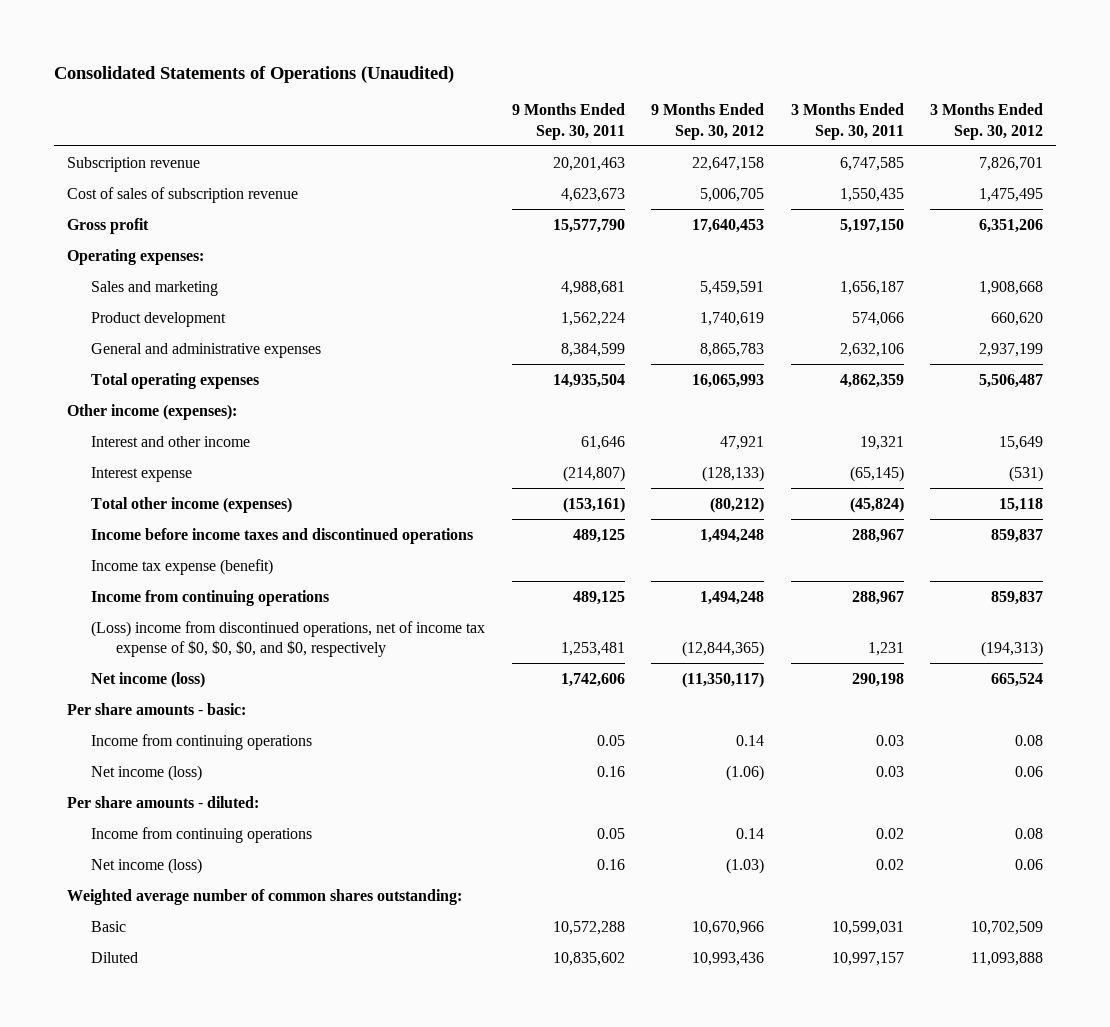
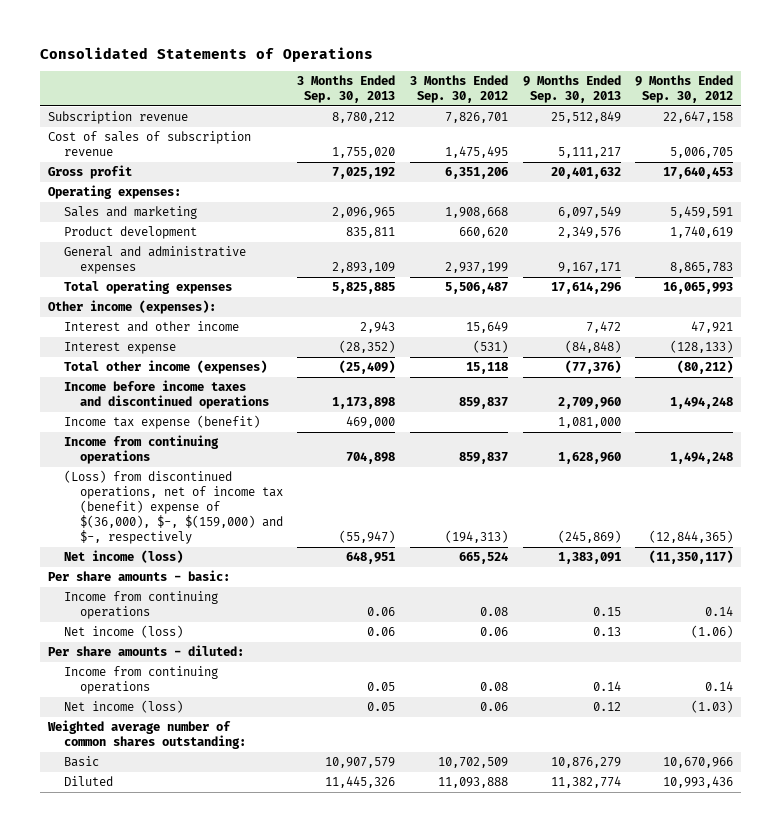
[53,65,454,83] Consolidated Statements of Operations (Unaudited) -> [40,46,374,62] Consolidated Statements of Operations
[511,103,625,140] 9 Months Ended Sep. 30, 2011 -> none
[790,103,904,140] 3 Months Ended Sep. 30, 2011 -> none
none -> [297,75,396,104] 3 Months Ended Sep. 30, 2013
none -> [522,75,621,104] 9 Months Ended Sep. 30, 2013
[91,620,486,658] (Loss) income from discontinued operations, net of income tax expense of $0, $0, $0, and $0, respectively -> [63,470,283,545] (Loss) from discontinued operations, net of income tax (benefit) expense of $(36,000), $-, $(159,000) and $-, respectively

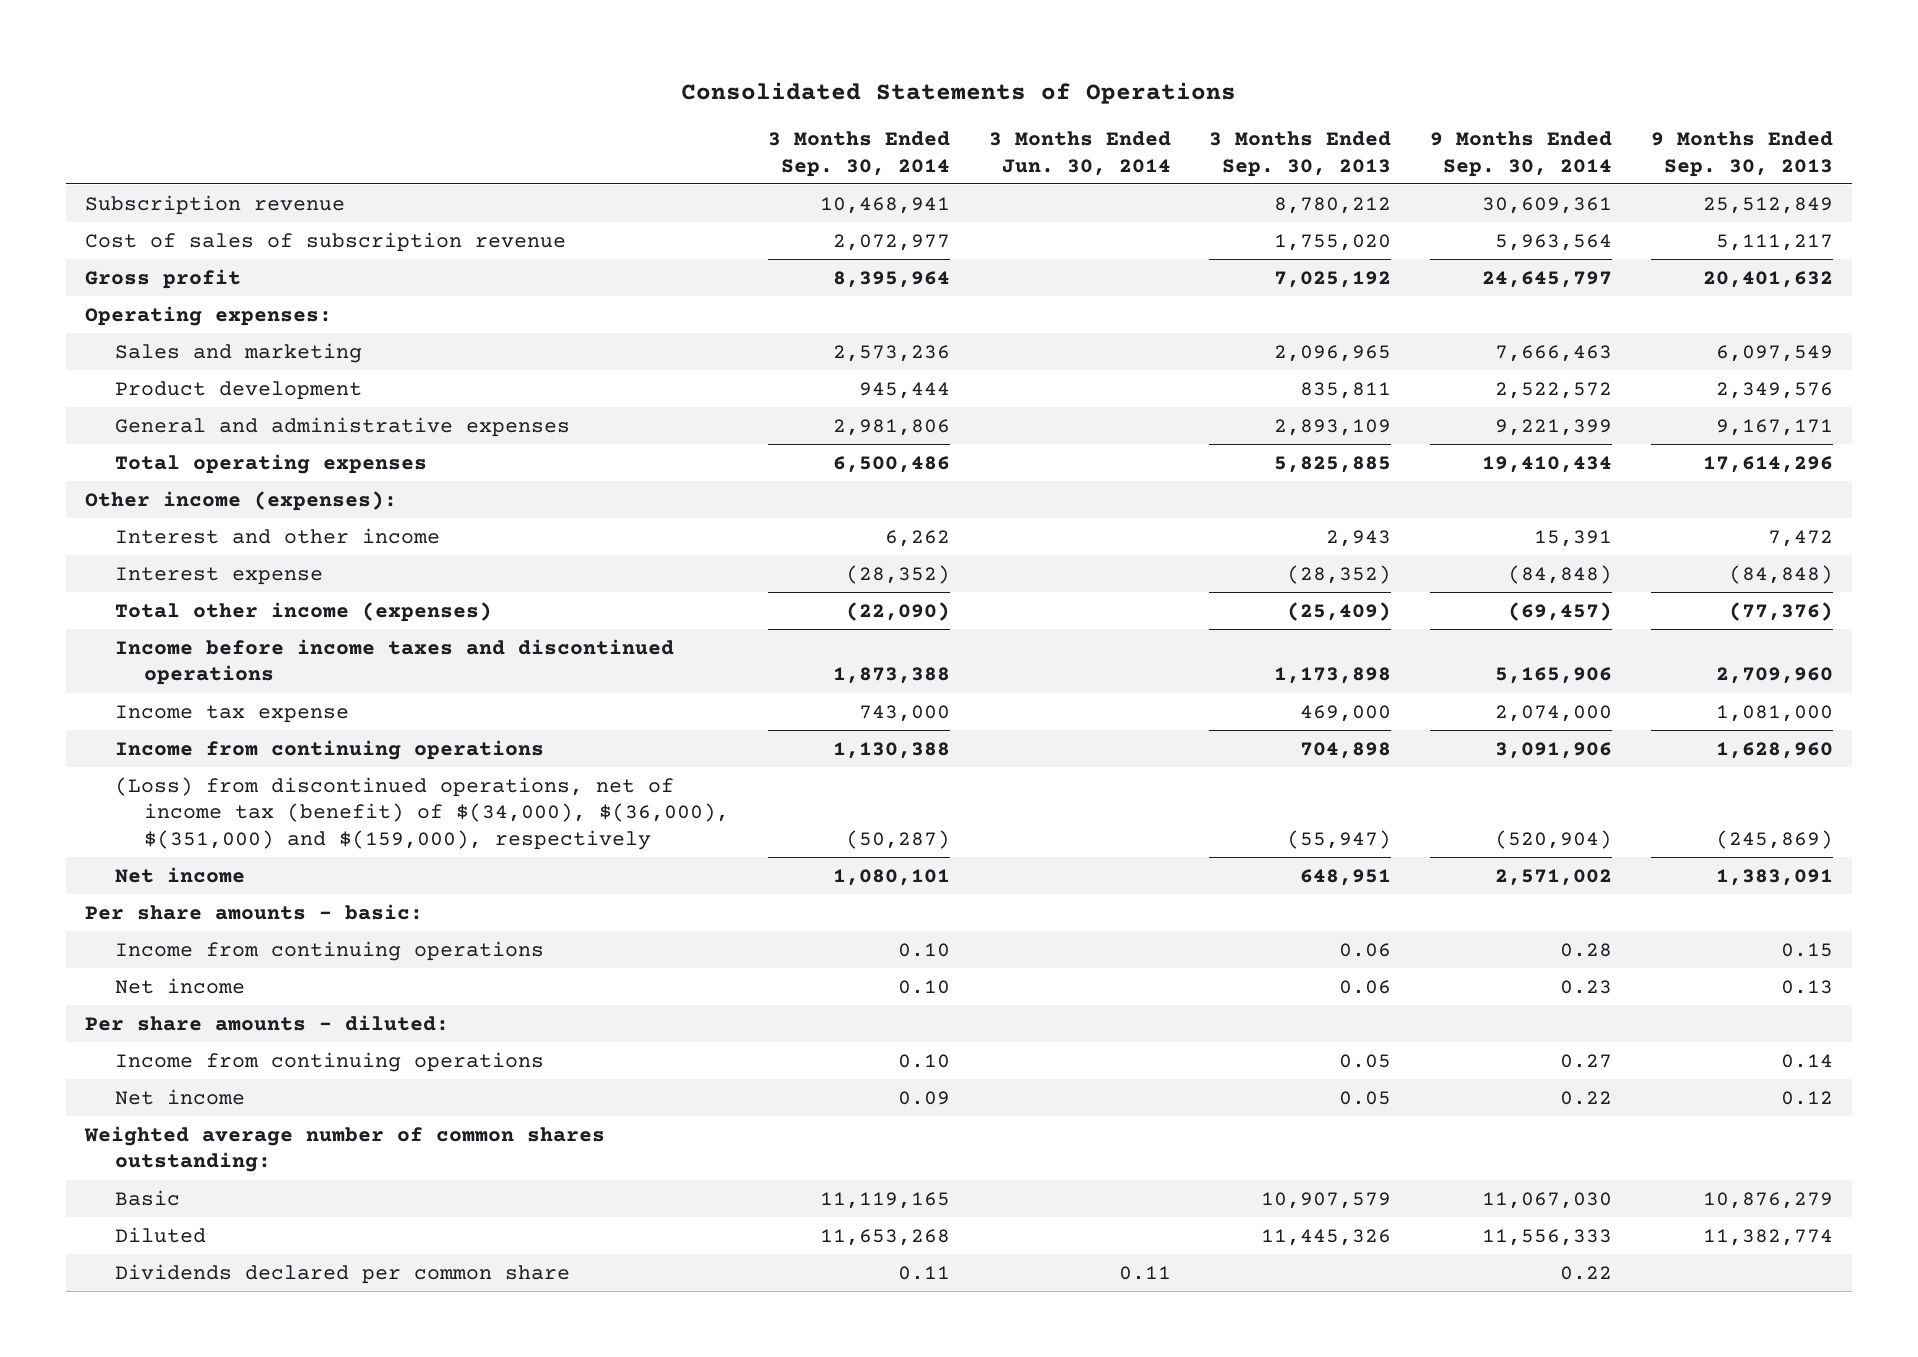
[409,75,508,104] 3 Months Ended Sep. 30, 2012 -> none
[635,75,734,104] 9 Months Ended Sep. 30, 2012 -> none
none -> [768,130,951,177] 3 Months Ended Sep. 30, 2014
none -> [988,130,1171,176] 3 Months Ended Jun. 30, 2014
none -> [1429,130,1612,177] 9 Months Ended Sep. 30, 2014
[63,415,260,430] Income tax expense (benefit) -> [114,704,349,723] Income tax expense
[63,470,283,545] (Loss) from discontinued operations, net of income tax (benefit) expense of $(36,000), $-, $(159,000) and $-, respectively -> [114,776,730,851] (Loss) from discontinued operations, net of income tax (benefit) of $(34,000), $(36,000), $(351,000) and $(159,000), respectively
[63,550,183,564] Net income (loss) -> [114,866,245,883] Net income
[63,625,183,639] Net income (loss) -> [114,977,245,994] Net income
[63,700,183,714] Net income (loss) -> [114,1088,245,1105] Net income
none -> [114,1263,570,1284] Dividends declared per common share

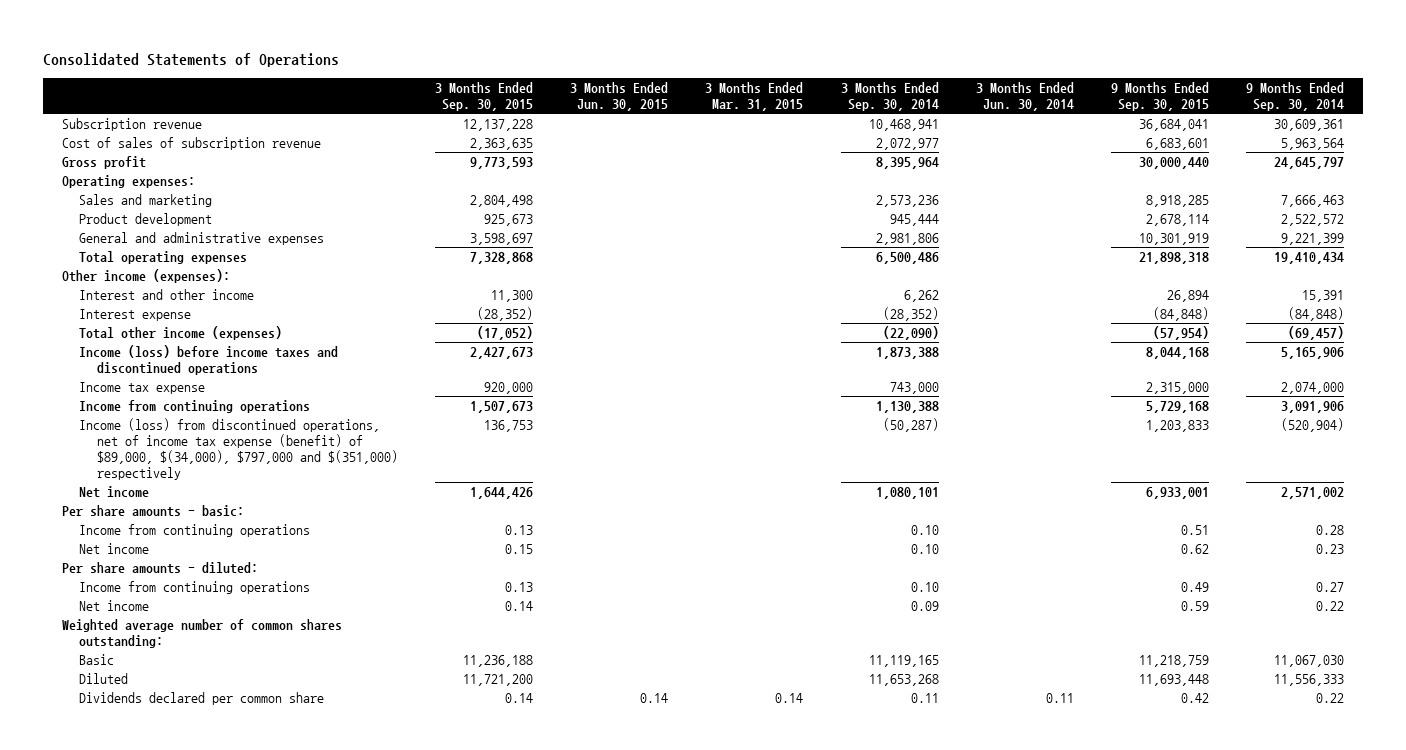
[1209,130,1392,177] 3 Months Ended Sep. 30, 2013 -> none
[1650,130,1833,177] 9 Months Ended Sep. 30, 2013 -> none
none -> [434,81,533,111] 3 Months Ended Sep. 30, 2015
none -> [570,81,669,111] 3 Months Ended Jun. 30, 2015
none -> [705,81,804,111] 3 Months Ended Mar. 31, 2015
none -> [1110,81,1209,111] 9 Months Ended Sep. 30, 2015
[114,638,674,686] Income before income taxes and discontinued operations -> [79,345,339,375] Income (loss) before income taxes and discontinued operations
[114,776,730,851] (Loss) from discontinued operations, net of income tax (benefit) of $(34,000), $(36,000), $(351,000) and $(159,000), respectively -> [79,418,398,480] Income (loss) from discontinued operations, net of income tax expense (benefit) of $89,000, $(34,000), $797,000 and $(351,000) respectively

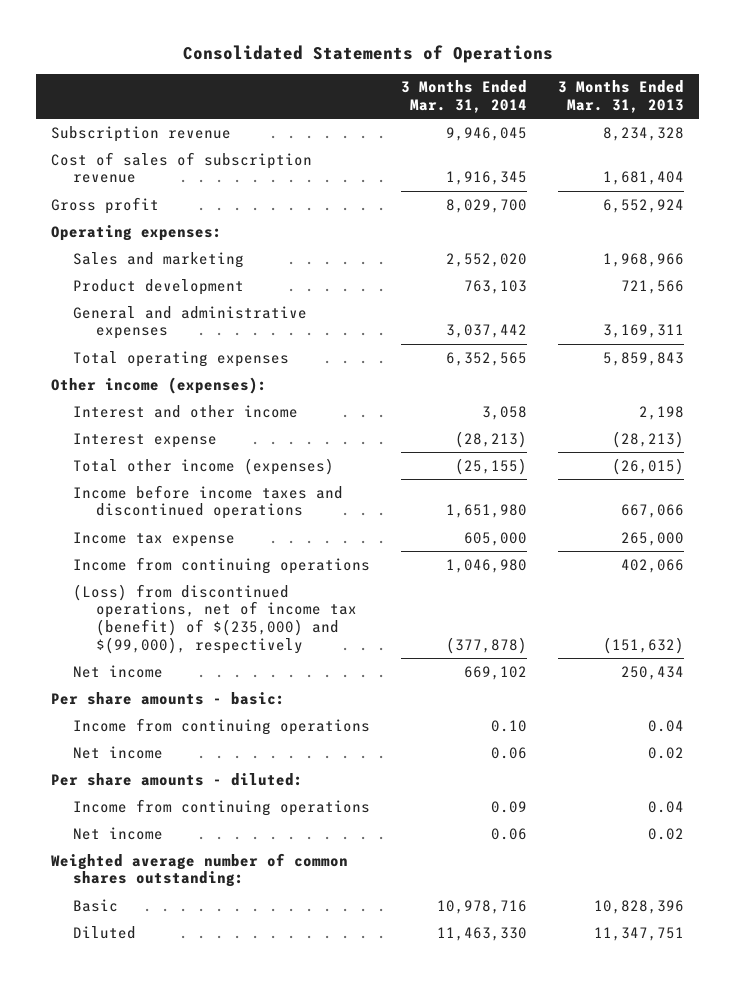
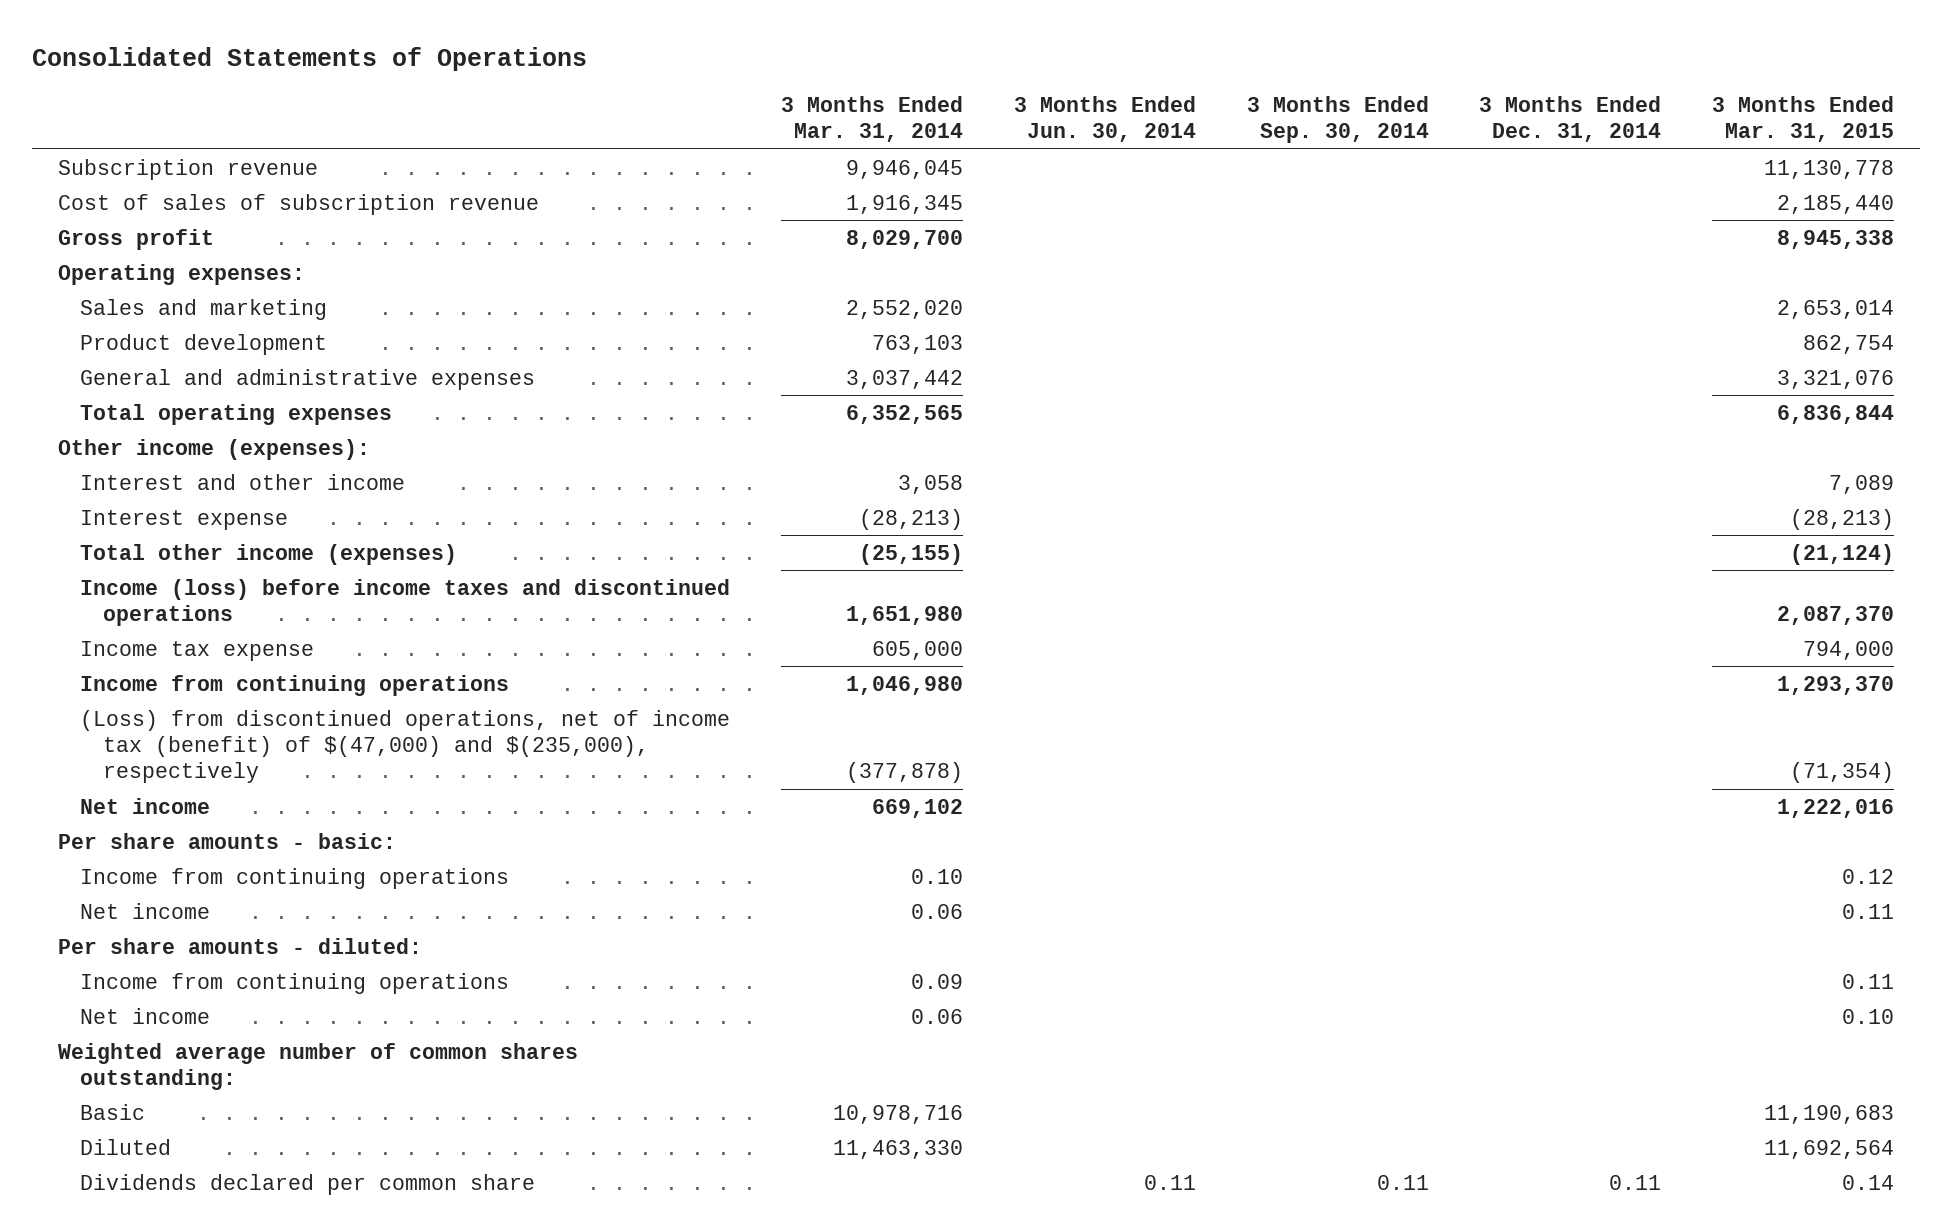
[558,80,685,114] 3 Months Ended Mar. 31, 2013 -> none
none -> [1013,96,1196,143] 3 Months Ended Jun. 30, 2014
none -> [1246,96,1429,144] 3 Months Ended Sep. 30, 2014
none -> [1479,96,1662,143] 3 Months Ended Dec. 31, 2014
none -> [1712,96,1895,143] 3 Months Ended Mar. 31, 2015
[73,484,344,520] Income before income taxes and discontinued operations -> [80,578,731,627] Income (loss) before income taxes and discontinued operations
[73,583,357,655] (Loss) from discontinued operations, net of income tax (benefit) of $(235,000) and $(99,000), respectively -> [80,709,731,784] (Loss) from discontinued operations, net of income tax (benefit) of $(47,000) and $(235,000), respectively
none -> [80,1173,536,1195] Dividends declared per common share

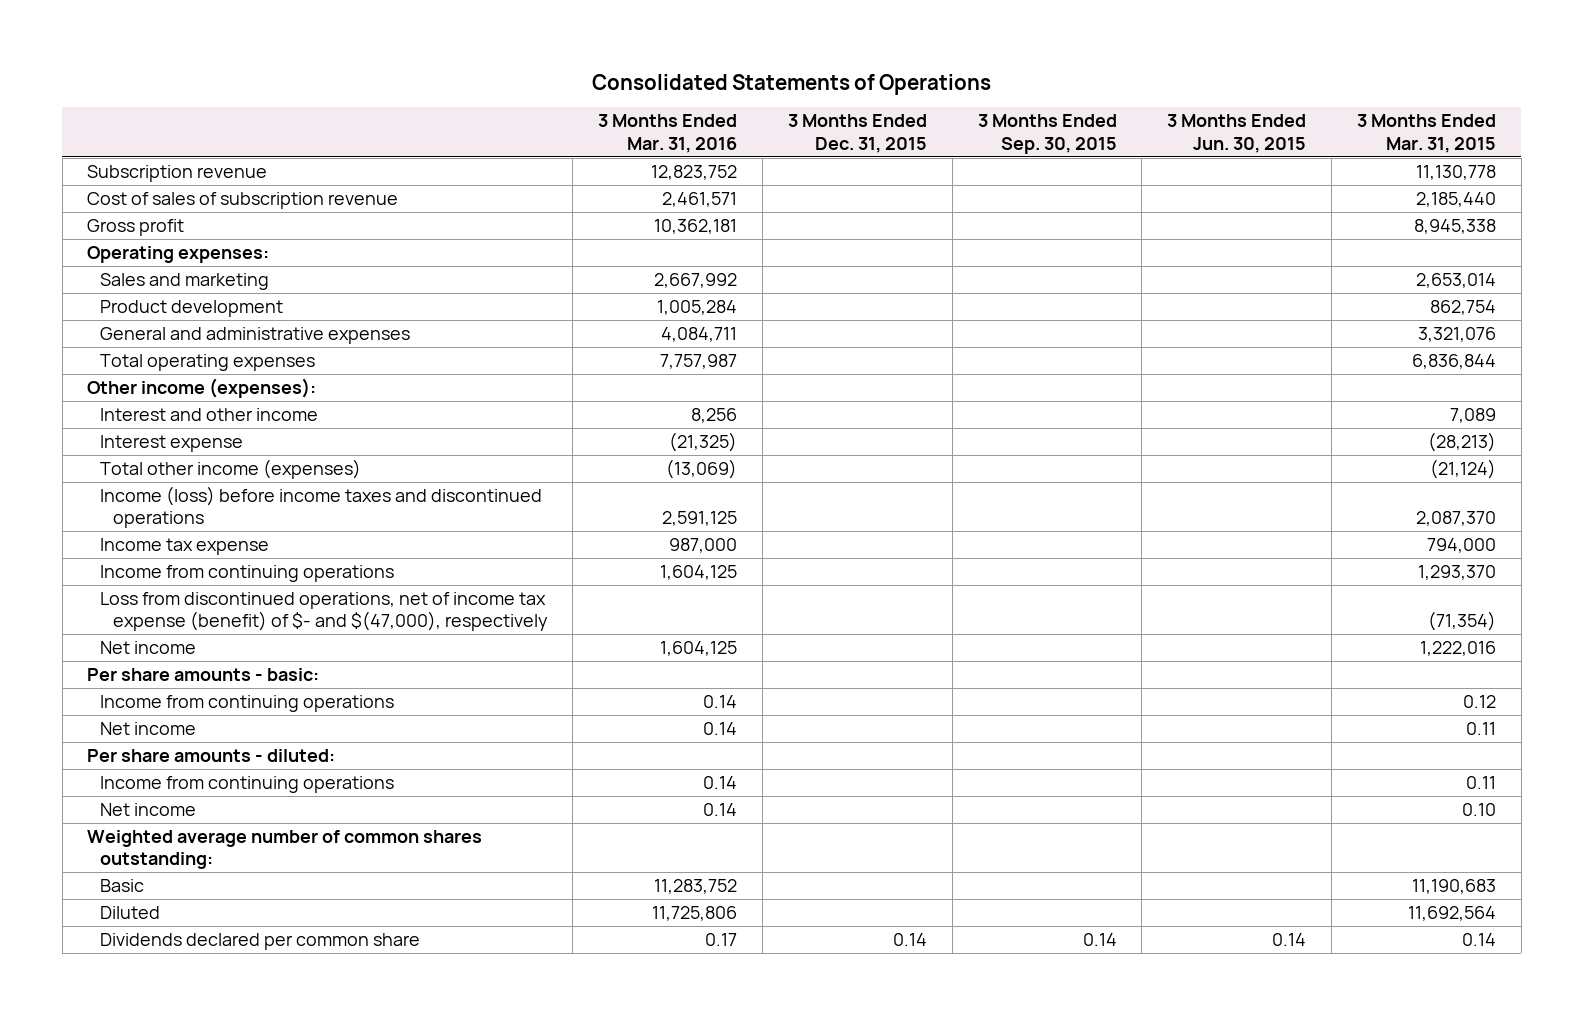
[781,96,964,143] 3 Months Ended Mar. 31, 2014 -> none
[1013,96,1196,143] 3 Months Ended Jun. 30, 2014 -> none
[1246,96,1429,144] 3 Months Ended Sep. 30, 2014 -> none
[1479,96,1662,143] 3 Months Ended Dec. 31, 2014 -> none
none -> [598,114,738,153] 3 Months Ended Mar. 31, 2016
none -> [787,114,927,153] 3 Months Ended Dec. 31, 2015
none -> [977,114,1117,154] 3 Months Ended Sep. 30, 2015
none -> [1167,114,1307,153] 3 Months Ended Jun. 30, 2015
[80,709,731,784] (Loss) from discontinued operations, net of income tax (benefit) of $(47,000) and $(235,000), respectively -> [99,591,548,632] Loss from discontinued operations, net of income tax expense (benefit) of $- and $(47,000), respectively

